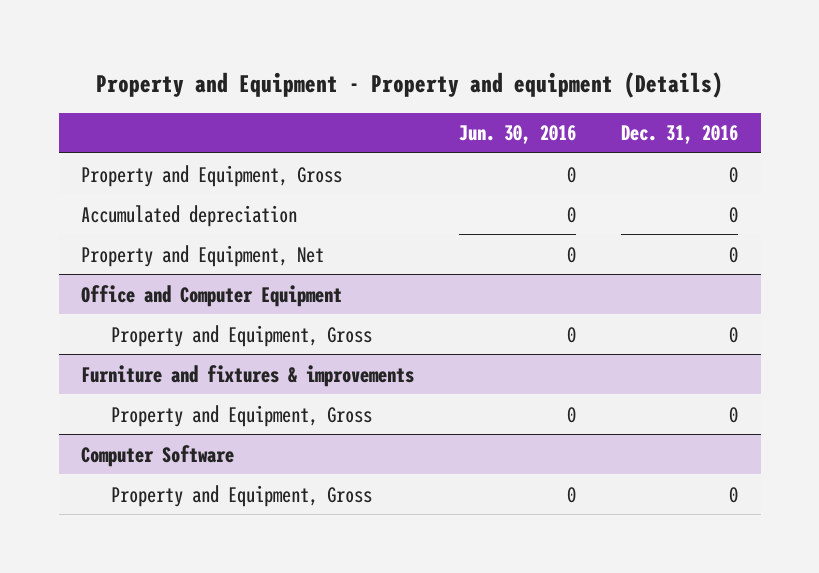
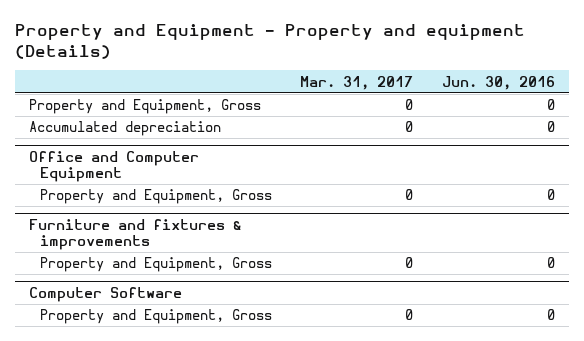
[621,125,739,145] Dec. 31, 2016 -> none
none -> [300,75,414,90] Mar. 31, 2017
[81,244,325,267] Property and Equipment, Net -> none

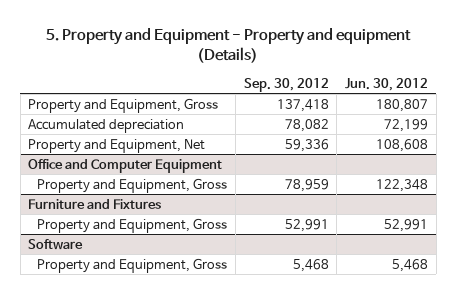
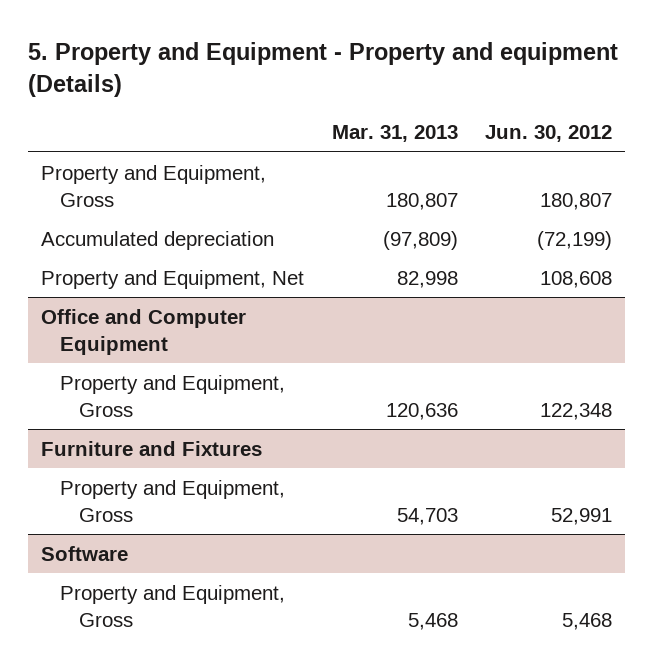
[243,78,329,93] Sep. 30, 2012 -> none
none -> [331,125,458,143] Mar. 31, 2013
[384,118,429,132] 72,199 -> [536,230,612,250] (72,199)

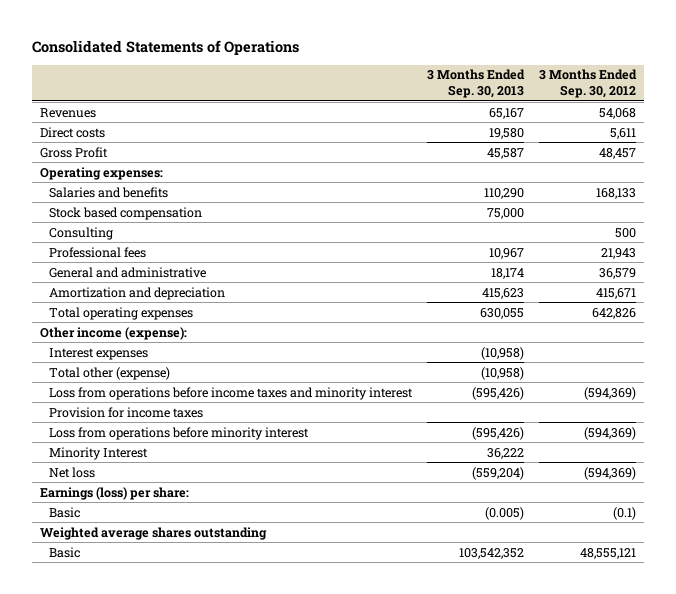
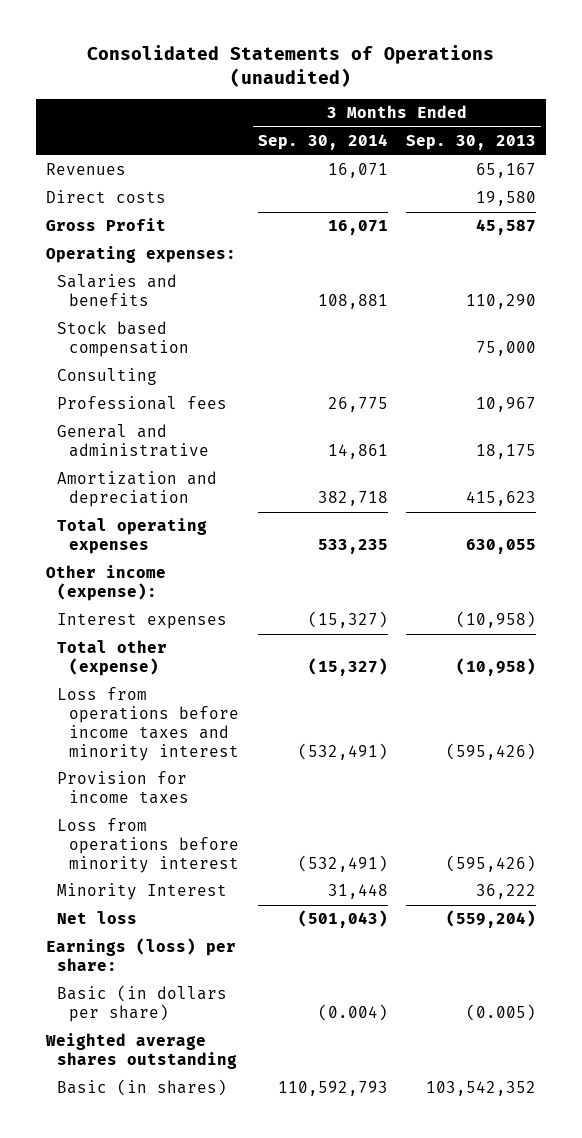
[32,39,300,55] Consolidated Statements of Operations -> [87,45,495,87] Consolidated Statements of Operations (unaudited)
[539,69,638,99] 3 Months Ended Sep. 30, 2012 -> none
none -> [257,134,388,151] Sep. 30, 2014
[491,267,525,279] 18,174 -> [476,443,537,459] 18,175
[49,506,81,518] Basic -> [57,985,228,1022] Basic (in dollars per share)
[49,546,81,558] Basic -> [57,1079,228,1097] Basic (in shares)

